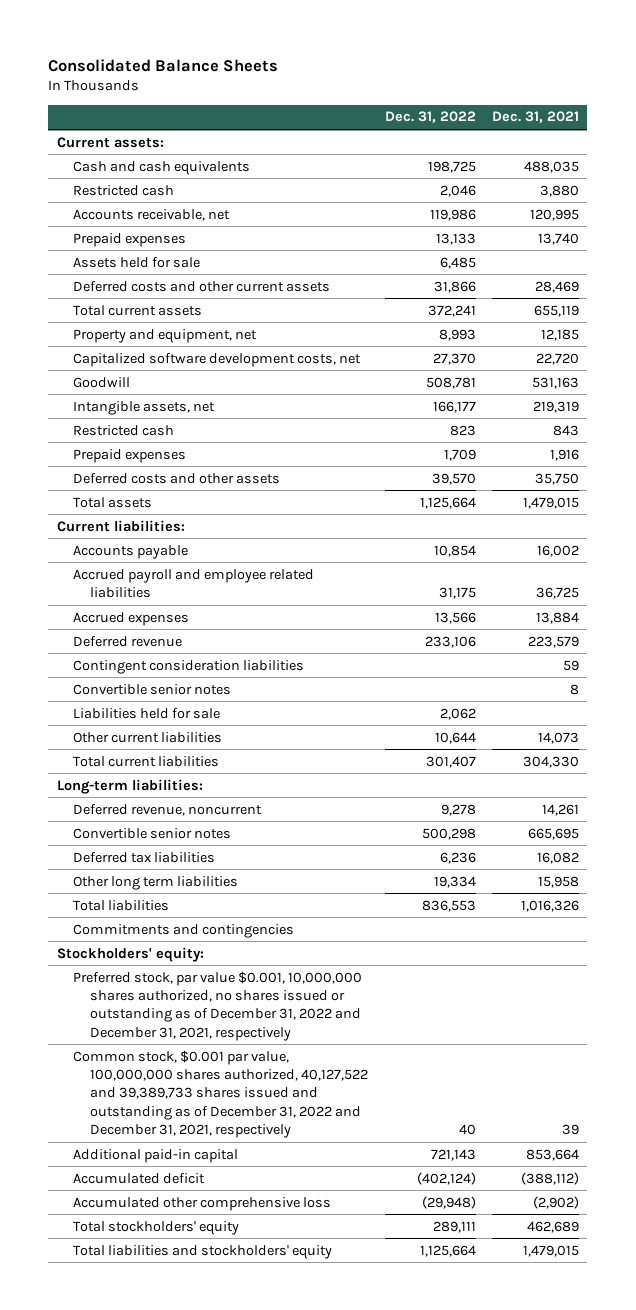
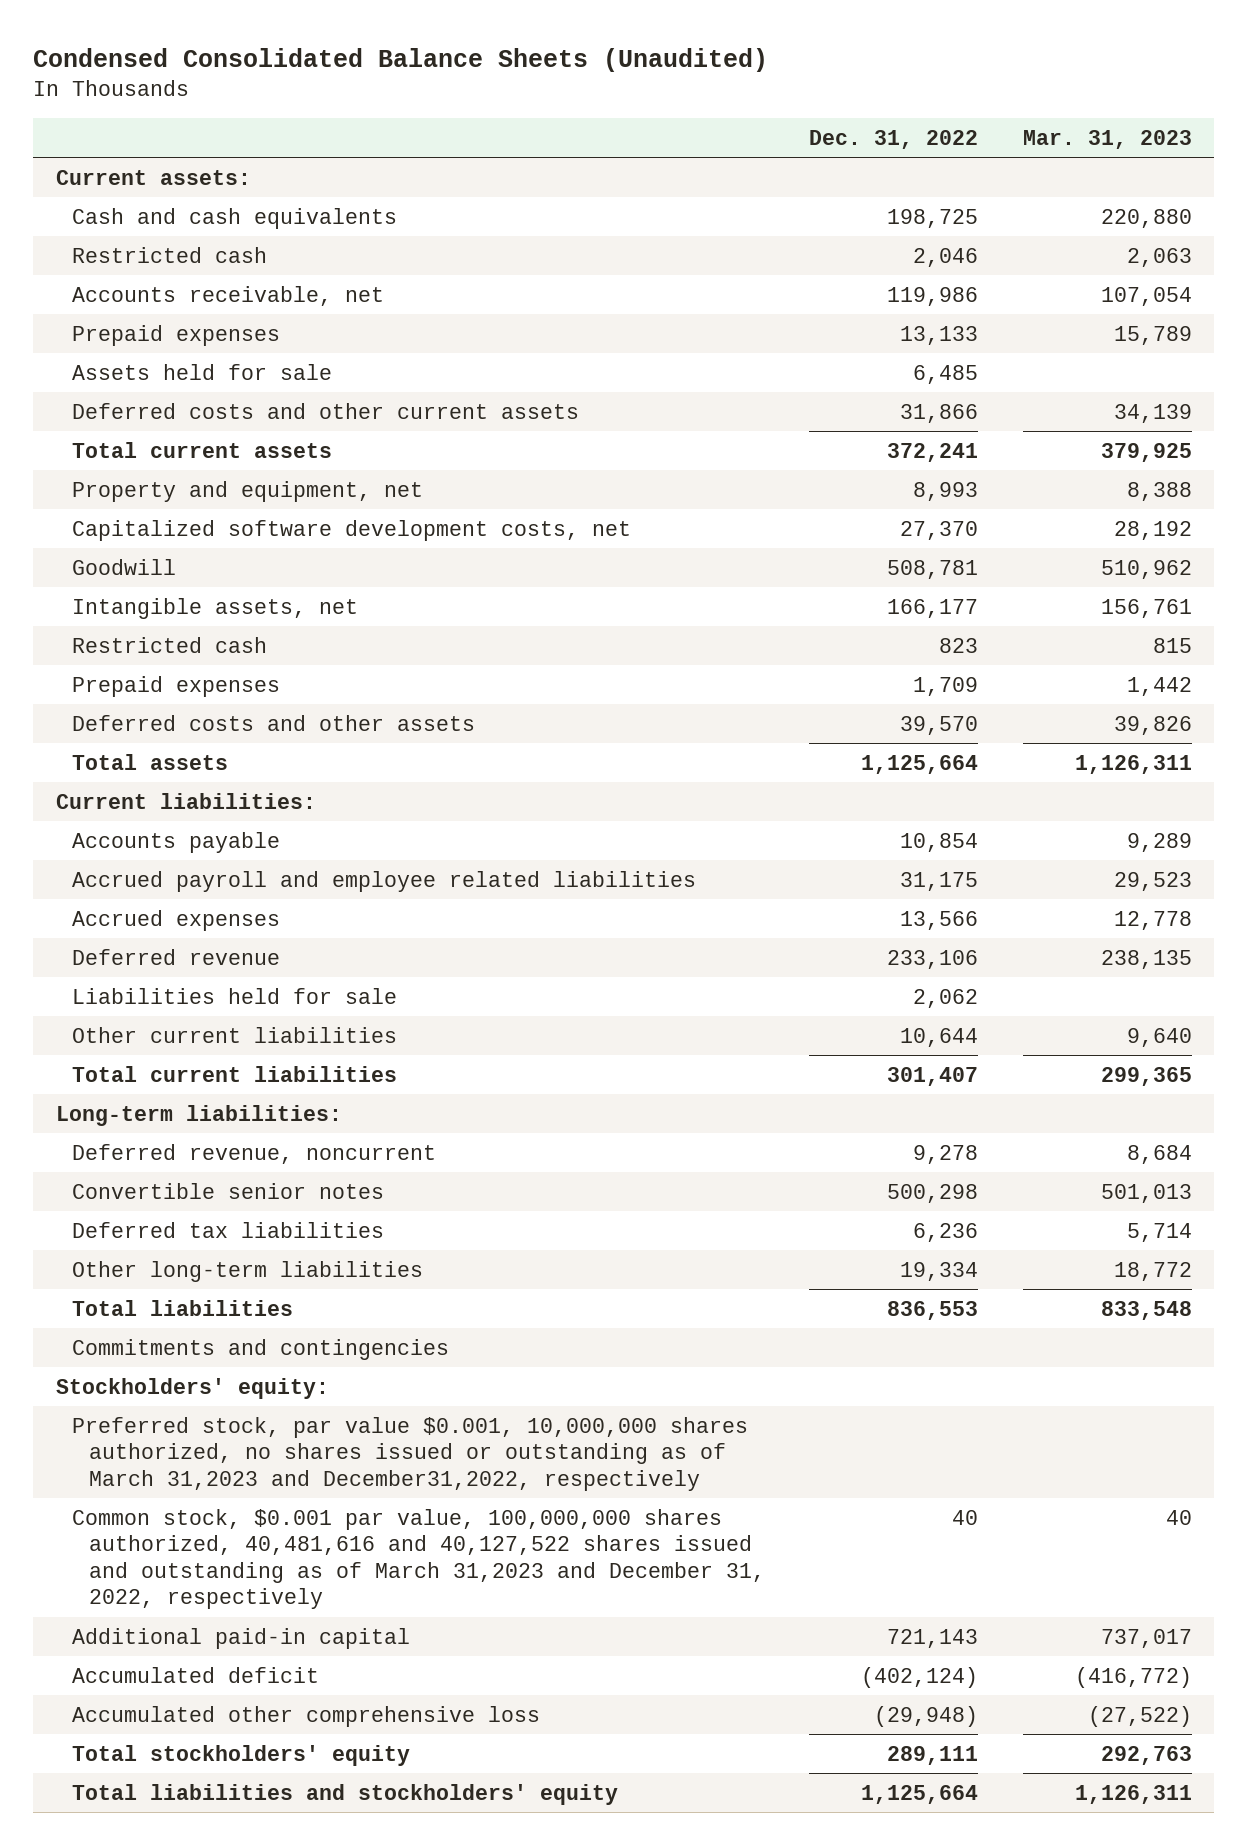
[48,58,279,72] Consolidated Balance Sheets -> [33,48,769,73] Condensed Consolidated Balance Sheets (Unaudited)
[492,111,580,124] Dec. 31, 2021 -> none
none -> [1022,129,1192,149] Mar. 31, 2023
[73,659,305,674] Contingent consideration liabilities -> none
[73,683,232,695] Convertible senior notes -> none
[73,875,239,890] Other long term liabilities -> [72,1260,424,1282] Other long-term liabilities
[73,970,363,1041] Preferred stock, par value $0.001, 10,000,000 shares authorized, no shares issued or outstanding as of December 31, 2022 and December 31, 2021, respectively -> [72,1416,749,1491] Preferred stock, par value $0.001, 10,000,000 shares authorized, no shares issued or outstanding as of March 31,2023 and December31,2022, respectively
[73,1049,369,1138] Common stock, $0.001 par value, 100,000,000 shares authorized, 40,127,522 and 39,389,733 shares issued and outstanding as of December 31, 2022 and December 31, 2021, respectively -> [72,1508,765,1610] Common stock, $0.001 par value, 100,000,000 shares authorized, 40,481,616 and 40,127,522 shares issued and outstanding as of March 31,2023 and December 31, 2022, respectively

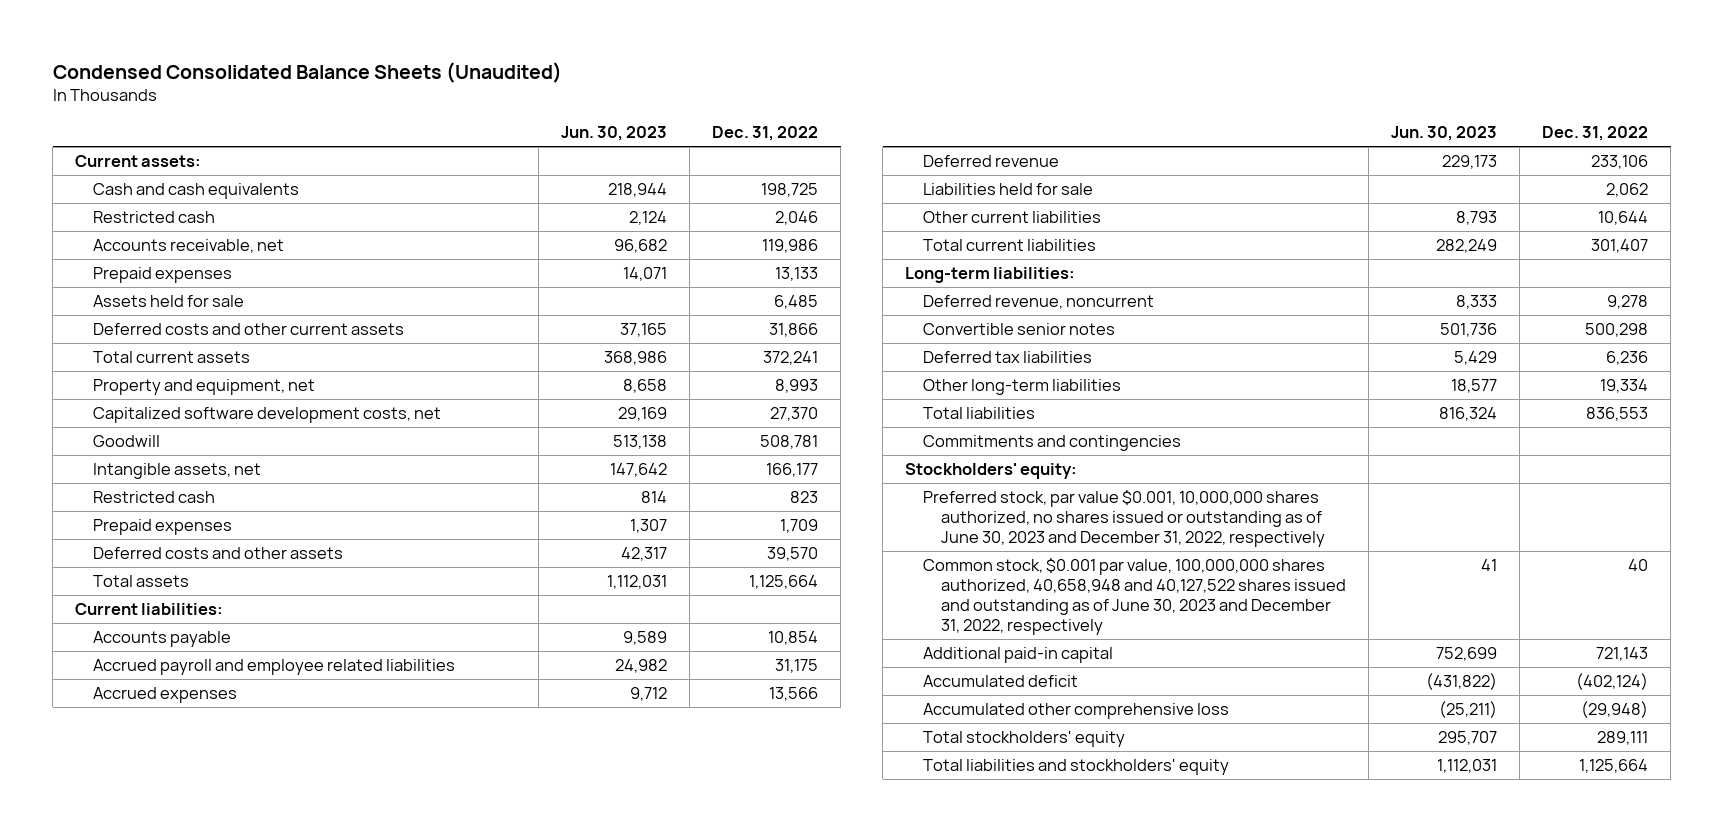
[1022,129,1192,149] Mar. 31, 2023 -> none
none -> [561,126,668,142] Jun. 30, 2023
[72,1416,749,1491] Preferred stock, par value $0.001, 10,000,000 shares authorized, no shares issued or outstanding as of March 31,2023 and December31,2022, respectively -> [923,490,1325,548] Preferred stock, par value $0.001, 10,000,000 shares authorized, no shares issued or outstanding as of June 30, 2023 and December 31, 2022, respectively
[72,1508,765,1610] Common stock, $0.001 par value, 100,000,000 shares authorized, 40,481,616 and 40,127,522 shares issued and outstanding as of March 31,2023 and December 31, 2022, respectively -> [923,558,1346,636] Common stock, $0.001 par value, 100,000,000 shares authorized, 40,658,948 and 40,127,522 shares issued and outstanding as of June 30, 2023 and December 31, 2022, respectively

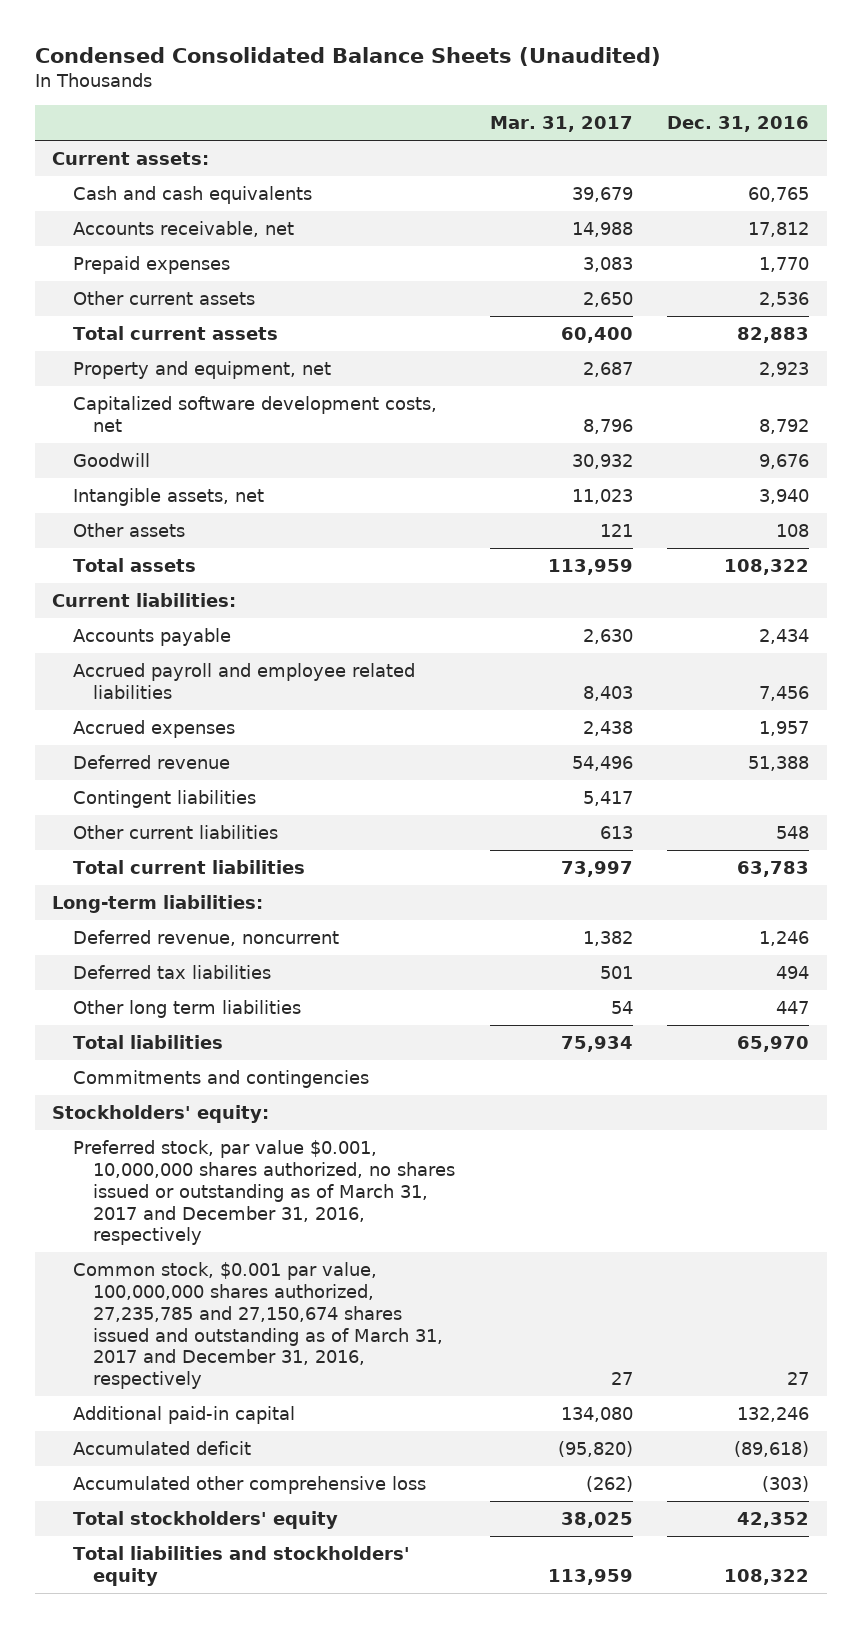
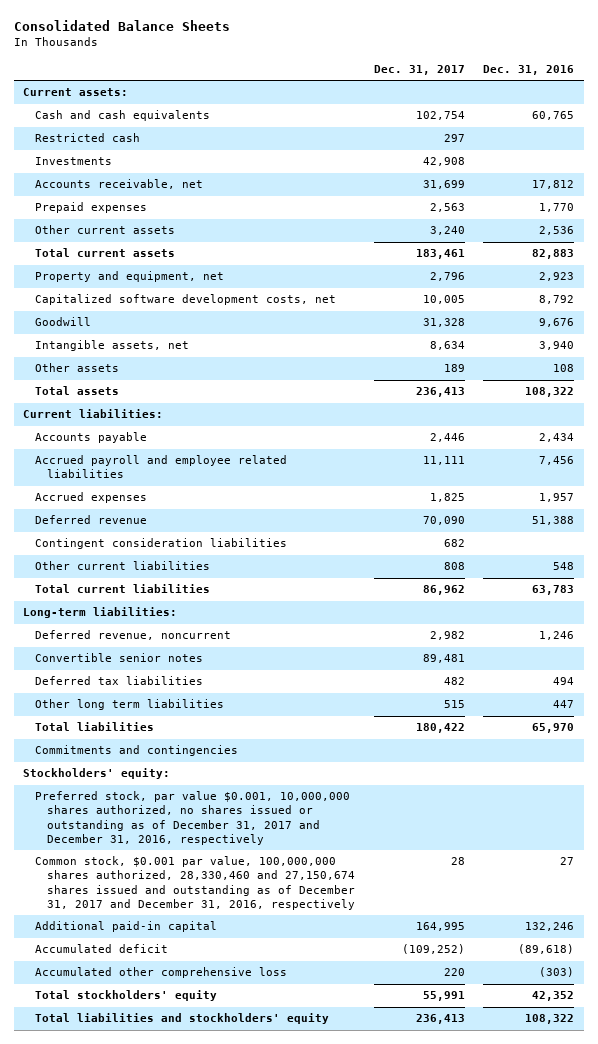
[34,46,661,66] Condensed Consolidated Balance Sheets (Unaudited) -> [14,20,231,32] Consolidated Balance Sheets
[489,116,633,133] Mar. 31, 2017 -> none
none -> [373,65,465,76] Dec. 31, 2017
none -> [35,133,141,143] Restricted cash
none -> [35,157,113,166] Investments
[72,790,256,809] Contingent liabilities -> [35,538,288,550] Contingent consideration liabilities
none -> [35,653,204,663] Convertible senior notes
[72,1140,456,1246] Preferred stock, par value $0.001, 10,000,000 shares authorized, no shares issued or outstanding as of March 31, 2017 and December 31, 2016, respectively -> [35,791,351,845] Preferred stock, par value $0.001, 10,000,000 shares authorized, no shares issued or outstanding as of December 31, 2017 and December 31, 2016, respectively
[72,1262,444,1390] Common stock, $0.001 par value, 100,000,000 shares authorized, 27,235,785 and 27,150,674 shares issued and outstanding as of March 31, 2017 and December 31, 2016, respectively -> [35,856,355,910] Common stock, $0.001 par value, 100,000,000 shares authorized, 28,330,460 and 27,150,674 shares issued and outstanding as of December 31, 2017 and December 31, 2016, respectively

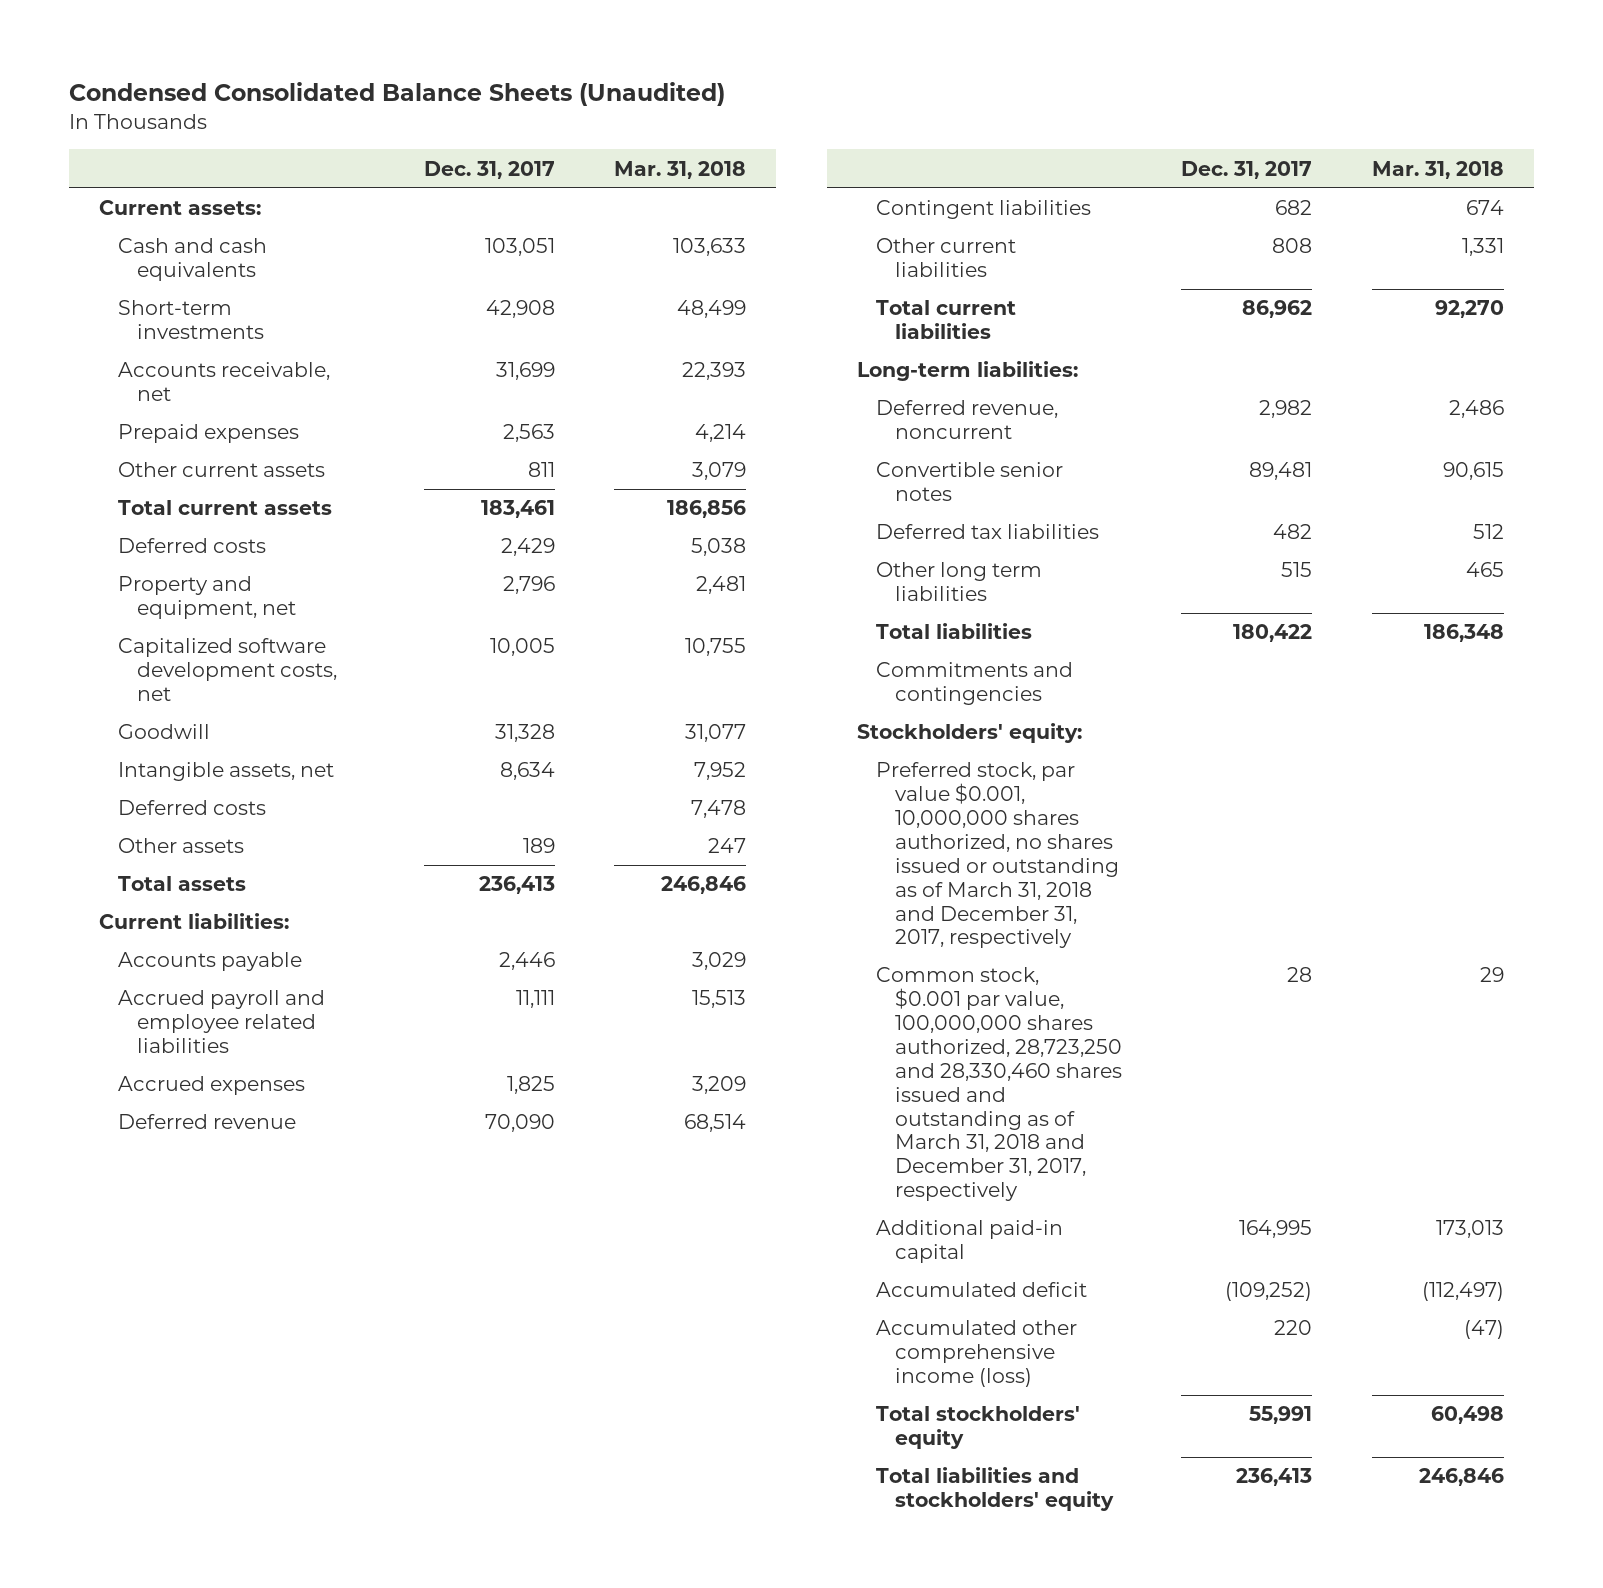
[14,20,231,32] Consolidated Balance Sheets -> [69,82,726,107] Condensed Consolidated Balance Sheets (Unaudited)
[483,65,575,76] Dec. 31, 2016 -> none
none -> [614,160,747,179] Mar. 31, 2018
[35,133,141,143] Restricted cash -> none
[415,111,465,121] 102,754 -> [484,238,555,257] 103,051
[35,157,113,166] Investments -> [117,300,265,340] Short-term investments
[429,226,465,236] 3,240 -> [527,462,555,478] 811
none -> [117,538,266,554] Deferred costs
none -> [117,800,266,816] Deferred costs
[35,538,288,550] Contingent consideration liabilities -> [875,200,1091,220] Contingent liabilities
[35,791,351,845] Preferred stock, par value $0.001, 10,000,000 shares authorized, no shares issued or outstanding as of December 31, 2017 and December 31, 2016, respectively -> [875,762,1120,949] Preferred stock, par value $0.001, 10,000,000 shares authorized, no shares issued or outstanding as of March 31, 2018 and December 31, 2017, respectively
[35,856,355,910] Common stock, $0.001 par value, 100,000,000 shares authorized, 28,330,460 and 27,150,674 shares issued and outstanding as of December 31, 2017 and December 31, 2016, respectively -> [875,967,1123,1202] Common stock, $0.001 par value, 100,000,000 shares authorized, 28,723,250 and 28,330,460 shares issued and outstanding as of March 31, 2018 and December 31, 2017, respectively
[35,967,288,979] Accumulated other comprehensive loss -> [875,1320,1077,1388] Accumulated other comprehensive income (loss)

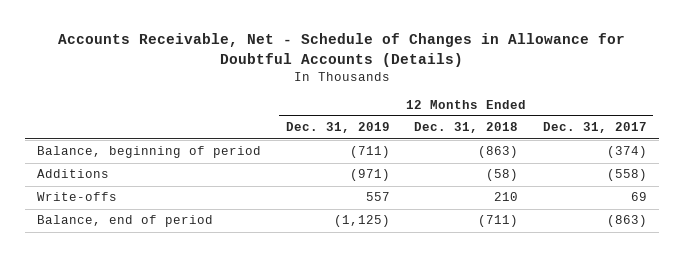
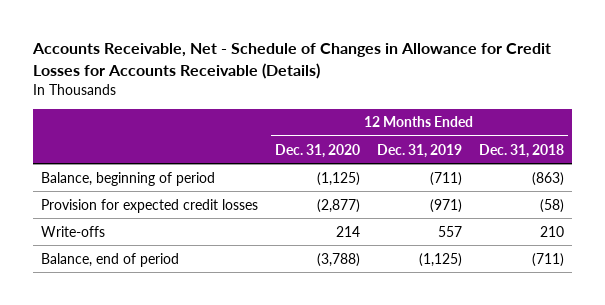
[57,33,625,67] Accounts Receivable, Net - Schedule of Changes in Allowance for Doubtful Accounts (Details) -> [31,43,551,79] Accounts Receivable, Net - Schedule of Changes in Allowance for Credit Losses for Accounts Receivable (Details)
[542,122,647,134] Dec. 31, 2017 -> none
none -> [274,143,360,158] Dec. 31, 2020
[36,169,109,179] Additions -> [40,198,258,213] Provision for expected credit losses

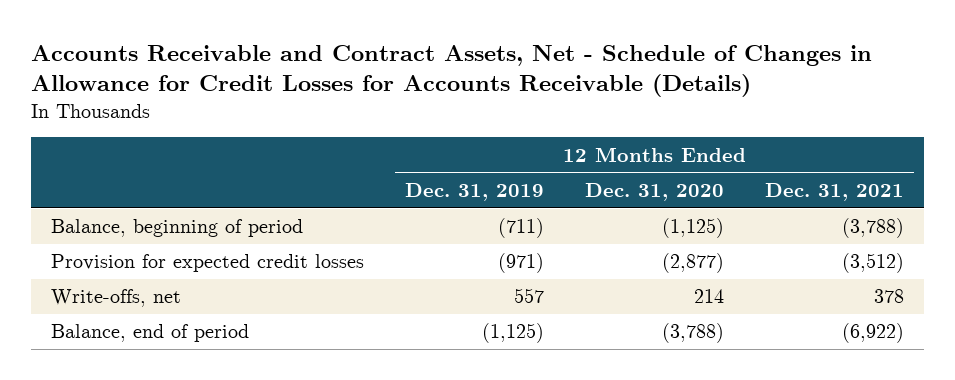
[31,43,551,79] Accounts Receivable, Net - Schedule of Changes in Allowance for Credit Losses for Accounts Receivable (Details) -> [30,45,872,98] Accounts Receivable and Contract Assets, Net - Schedule of Changes in Allowance for Credit Losses for Accounts Receivable (Details)
[478,143,564,158] Dec. 31, 2018 -> none
none -> [765,182,905,201] Dec. 31, 2021
[40,225,105,237] Write-offs -> [51,289,182,308] Write-offs, net

